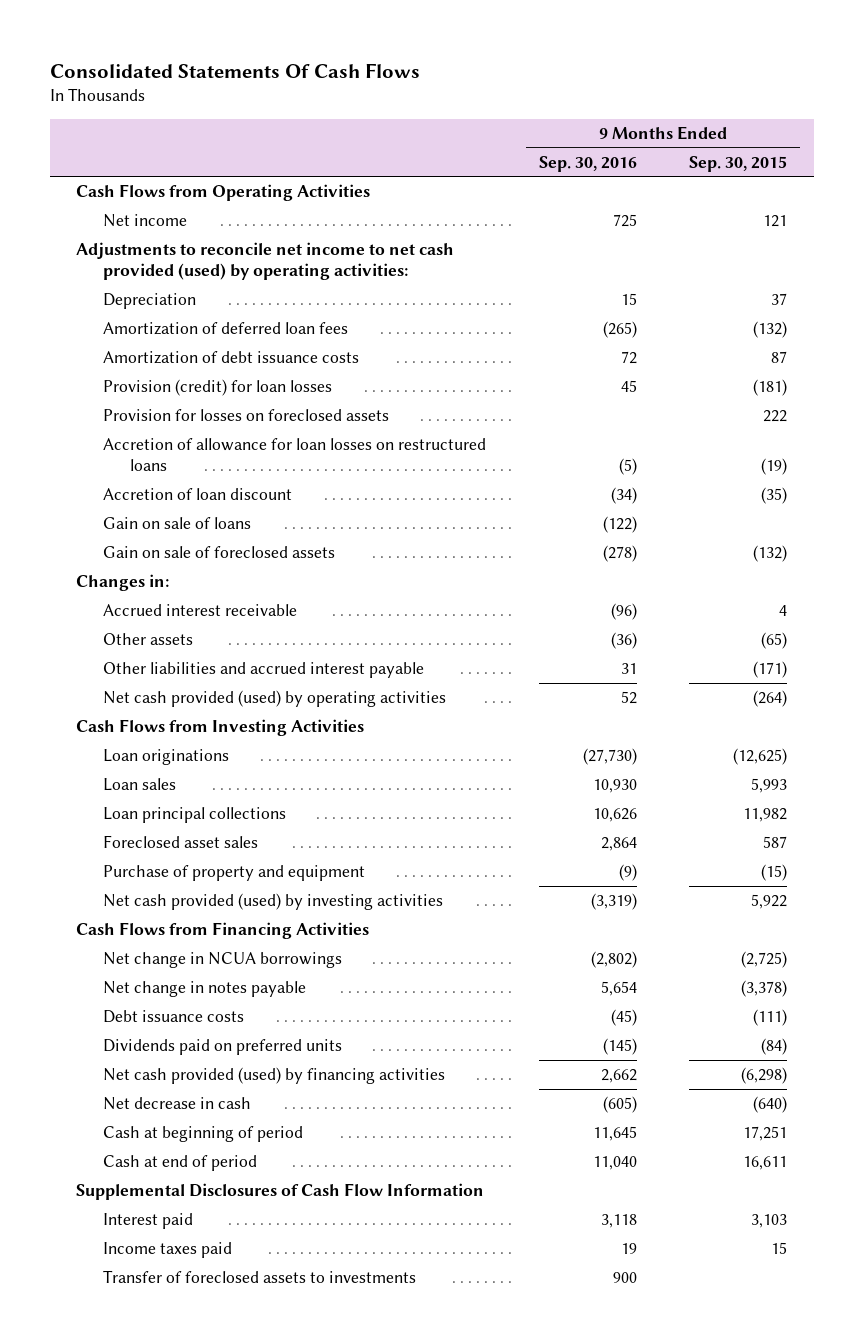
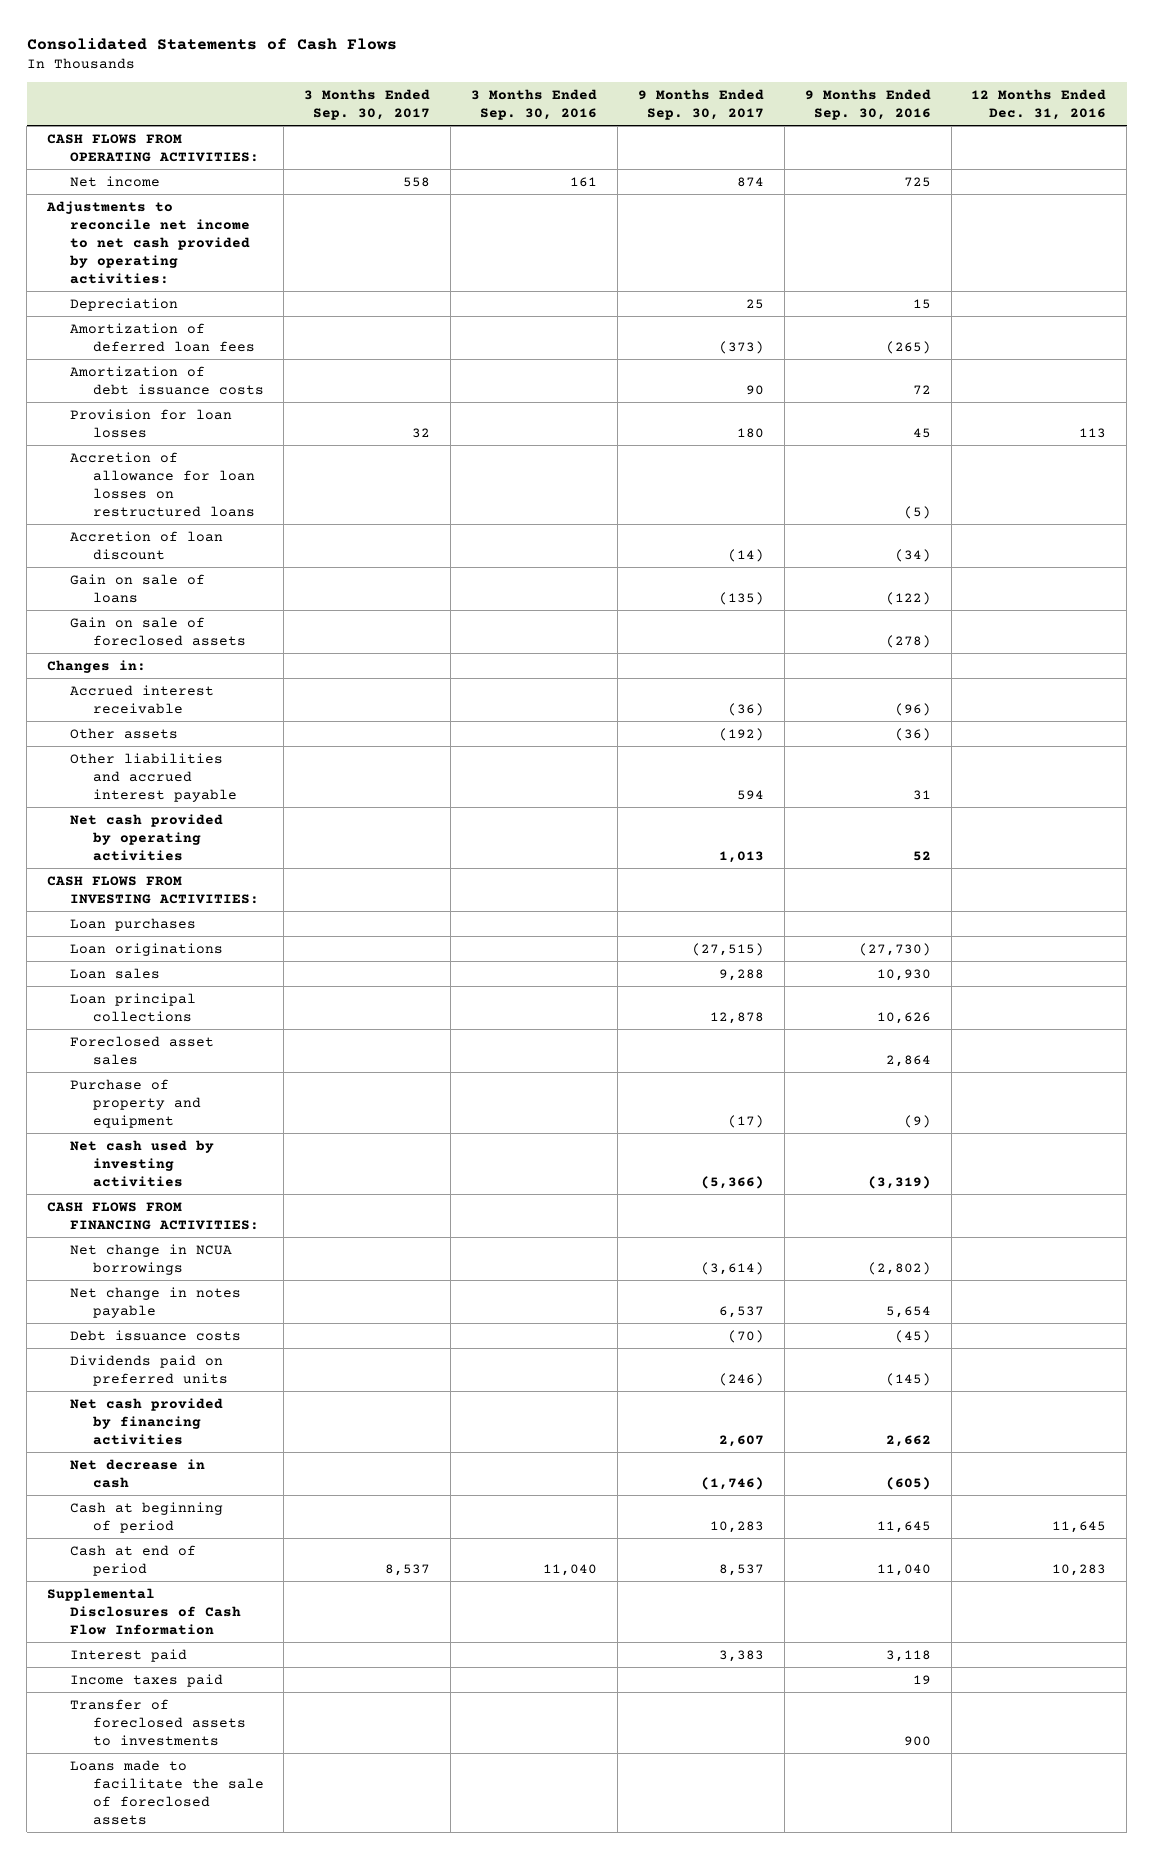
[50,62,421,78] Consolidated Statements Of Cash Flows -> [26,37,397,50] Consolidated Statements of Cash Flows
[689,155,788,172] Sep. 30, 2015 -> none
none -> [304,88,431,120] 3 Months Ended Sep. 30, 2017
none -> [471,88,598,120] 3 Months Ended Sep. 30, 2016
none -> [637,88,764,120] 9 Months Ended Sep. 30, 2017
none -> [971,88,1107,120] 12 Months Ended Dec. 31, 2016
[76,184,371,202] Cash Flows from Operating Activities -> [46,133,259,162] CASH FLOWS FROM OPERATING ACTIVITIES:
[76,242,455,281] Adjustments to reconcile net income to net cash provided (used) by operating activities: -> [45,200,250,284] Adjustments to reconcile net income to net cash provided by operating activities:
[103,409,390,422] Provision for losses on foreclosed assets -> none
[103,379,333,397] Provision (credit) for loan losses -> [69,408,232,438] Provision for loan losses
[103,690,447,708] Net cash provided (used) by operating activities -> [69,813,223,861] Net cash provided by operating activities
[76,719,365,737] Cash Flows from Investing Activities -> [46,875,259,904] CASH FLOWS FROM INVESTING ACTIVITIES:
none -> [69,917,196,931] Loan purchases
[103,893,444,911] Net cash provided (used) by investing activities -> [69,1139,214,1187] Net cash used by investing activities
[76,922,370,940] Cash Flows from Financing Activities -> [46,1201,259,1230] CASH FLOWS FROM FINANCING ACTIVITIES:
[103,1067,446,1085] Net cash provided (used) by financing activities -> [69,1397,223,1445] Net cash provided by financing activities
none -> [69,1759,264,1825] Loans made to facilitate the sale of foreclosed assets

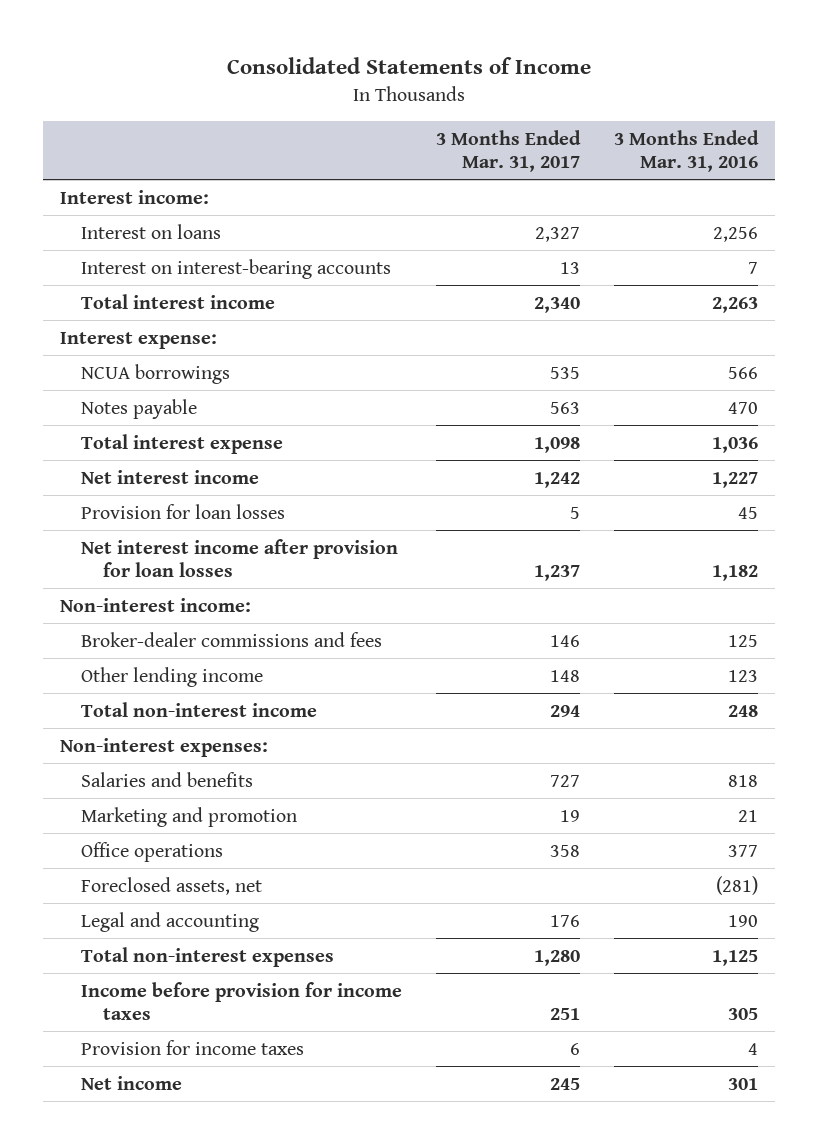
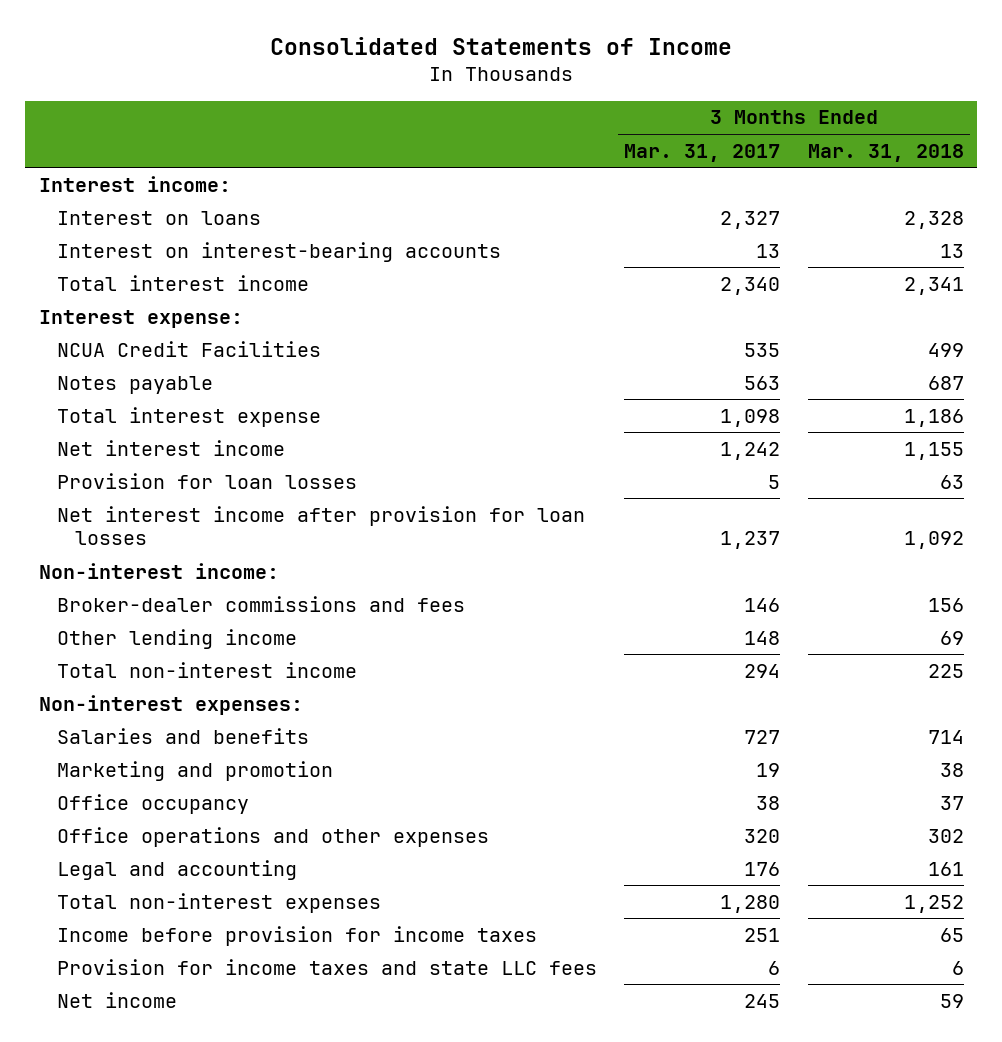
[613,129,759,172] 3 Months Ended Mar. 31, 2016 -> none
none -> [807,143,964,162] Mar. 31, 2018
[81,363,231,384] NCUA borrowings -> [57,340,322,357] NCUA Credit Facilities
[81,876,263,895] Foreclosed assets, net -> none
none -> [57,793,250,814] Office occupancy
[81,841,224,862] Office operations -> [57,826,490,847] Office operations and other expenses
[550,844,581,857] 358 -> [744,828,781,843] 320
[81,1039,305,1055] Provision for income taxes -> [57,958,598,975] Provision for income taxes and state LLC fees

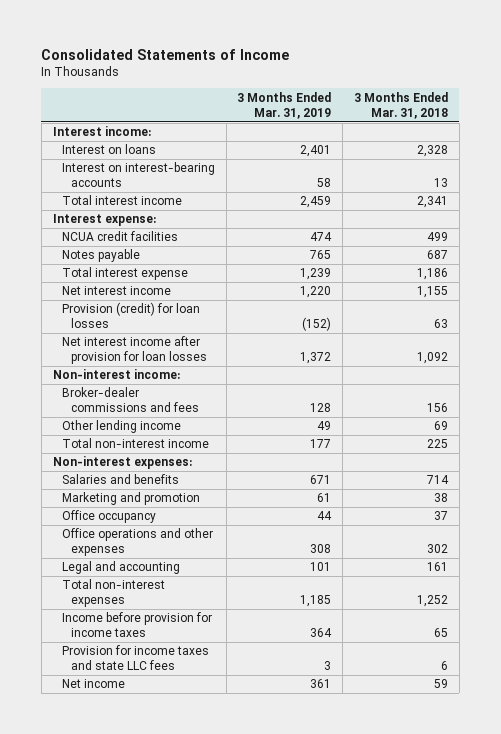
[624,143,781,162] Mar. 31, 2017 -> none
none -> [237,91,332,119] 3 Months Ended Mar. 31, 2019
[57,340,322,357] NCUA Credit Facilities -> [61,231,178,242] NCUA credit facilities
[57,472,358,489] Provision for loan losses -> [61,302,200,329] Provision (credit) for loan losses

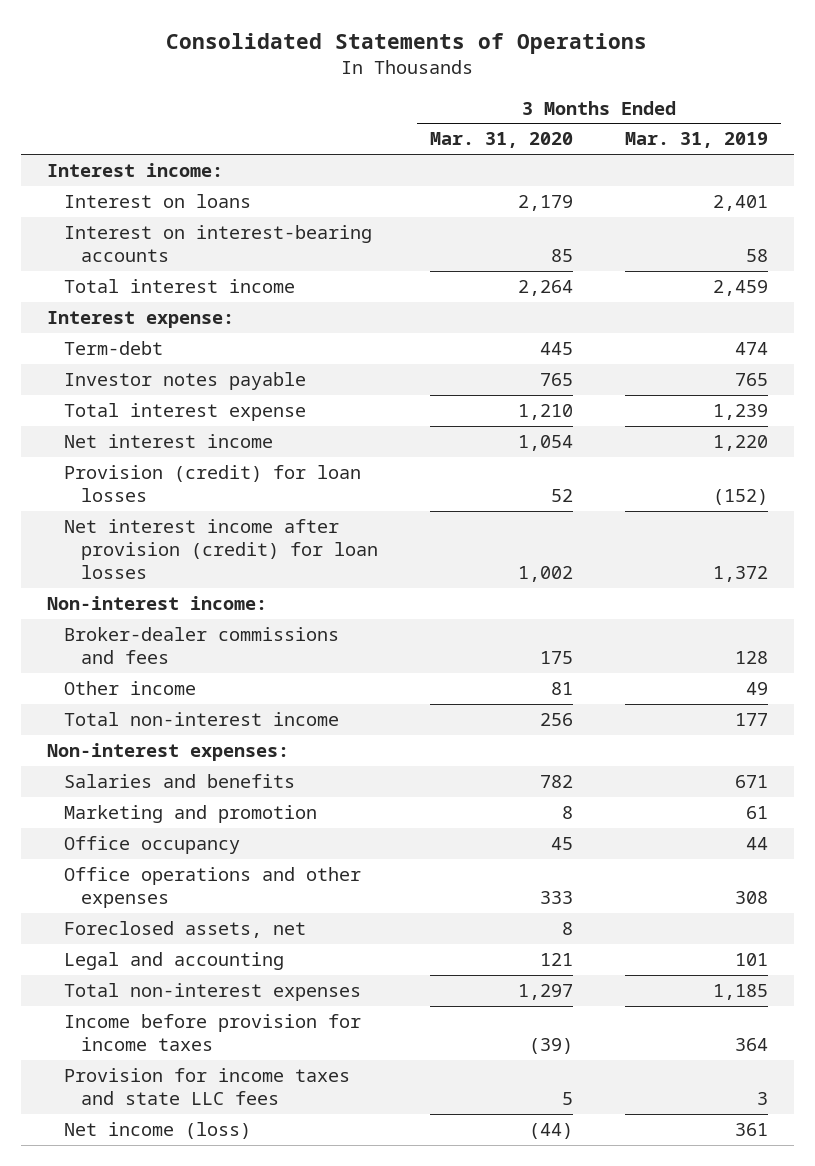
[41,49,290,61] Consolidated Statements of Income -> [166,33,648,55] Consolidated Statements of Operations
[354,91,449,119] 3 Months Ended Mar. 31, 2018 -> none
none -> [430,132,574,149] Mar. 31, 2020
[61,231,178,242] NCUA credit facilities -> [63,341,163,356] Term-debt
[61,249,140,263] Notes payable -> [63,372,306,391] Investor notes payable
[61,336,207,365] Net interest income after provision for loan losses -> [63,519,379,579] Net interest income after provision (credit) for loan losses
[61,420,181,434] Other lending income -> [63,681,196,696] Other income
none -> [63,921,306,939] Foreclosed assets, net
[61,679,125,689] Net income -> [63,1122,251,1140] Net income (loss)

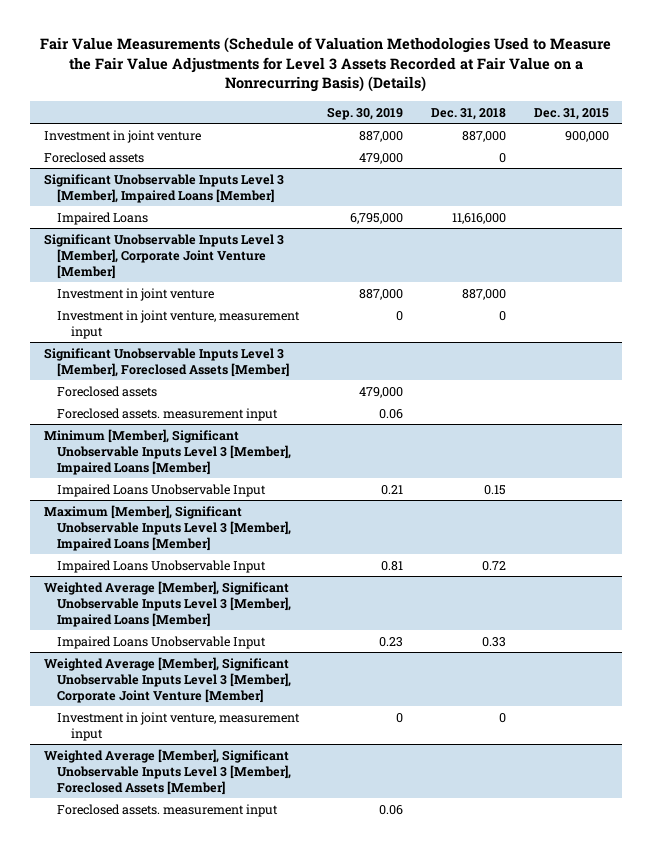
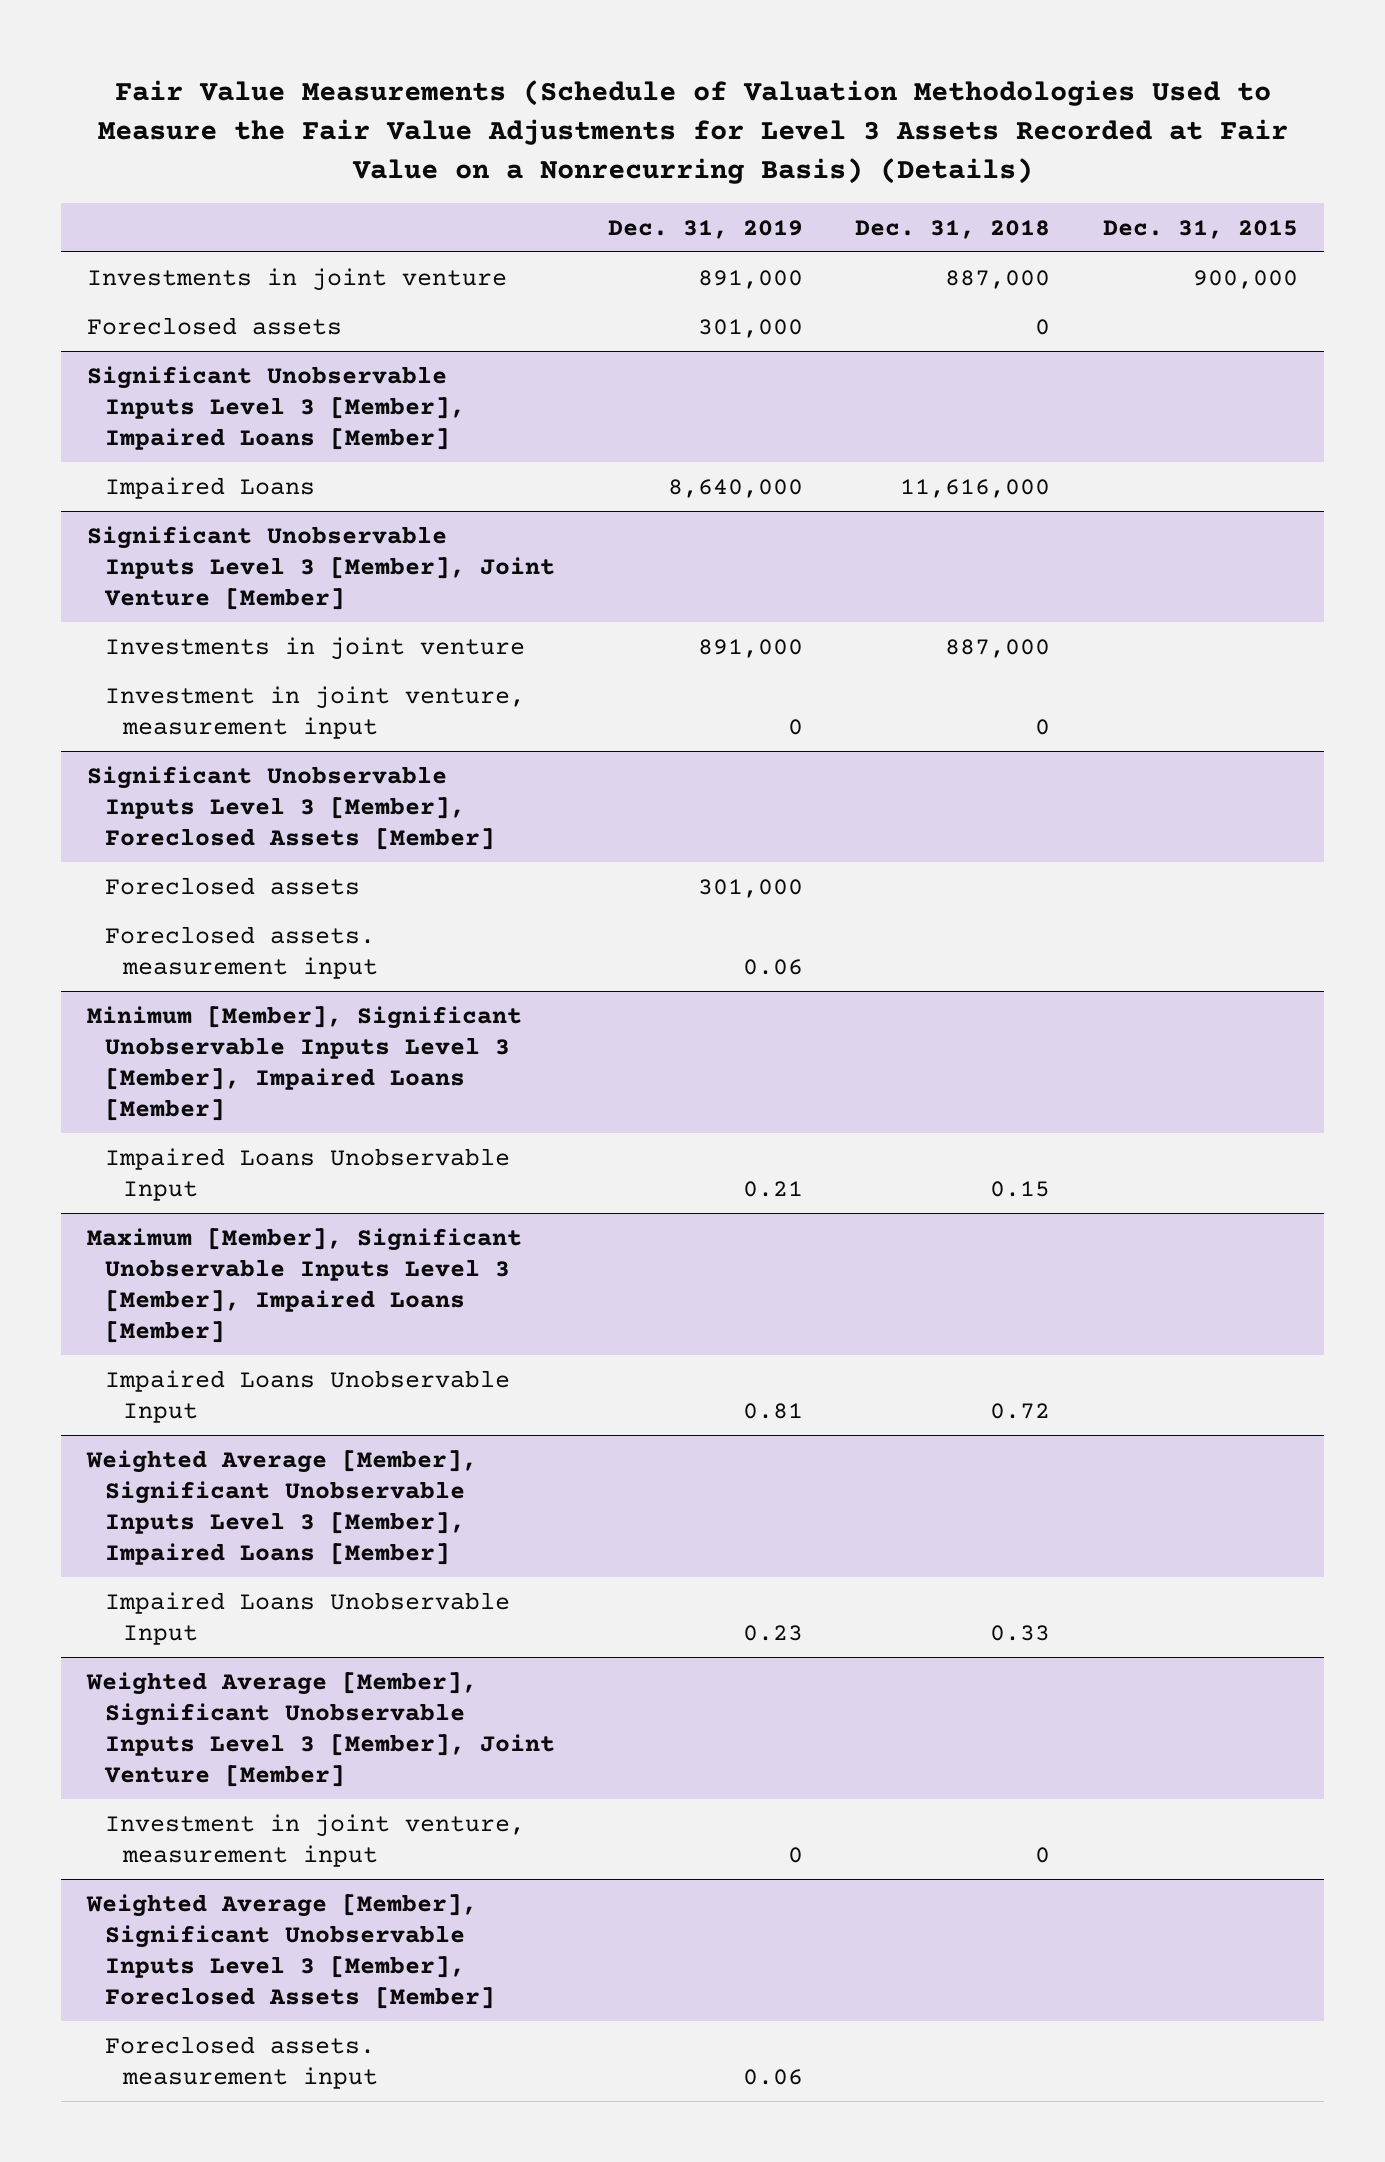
[326,106,403,120] Sep. 30, 2019 -> none
none -> [607,219,803,239] Dec. 31, 2019
[43,129,201,143] Investment in joint venture -> [86,267,507,291] Investments in joint venture
[43,233,284,279] Significant Unobservable Inputs Level 3 [Member], Corporate Joint Venture [Member] -> [86,525,555,610] Significant Unobservable Inputs Level 3 [Member], Joint Venture [Member]
[57,287,215,301] Investment in joint venture -> [104,636,525,660] Investments in joint venture
[43,656,292,703] Weighted Average [Member], Significant Unobservable Inputs Level 3 [Member], Corporate Joint Venture [Member] -> [85,1671,555,1787] Weighted Average [Member], Significant Unobservable Inputs Level 3 [Member], Joint Venture [Member]

